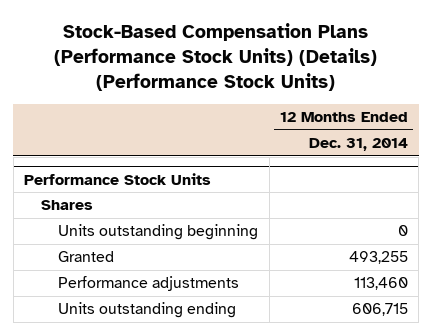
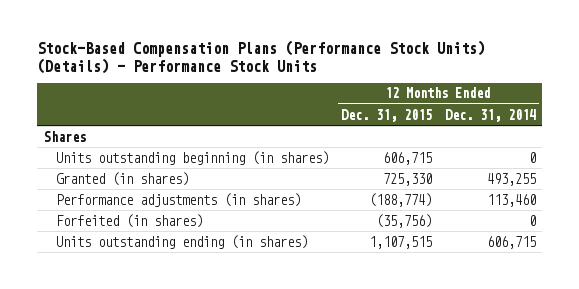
[53,22,377,91] Stock-Based Compensation Plans (Performance Stock Units) (Details) (Performance Stock Units) -> [37,40,486,74] Stock-Based Compensation Plans (Performance Stock Units) (Details) - Performance Stock Units
none -> [341,108,433,122] Dec. 31, 2015
[23,172,211,185] Performance Stock Units -> none
[58,224,259,241] Units outstanding beginning -> [55,150,329,165] Units outstanding beginning (in shares)
[58,251,115,263] Granted -> [55,171,189,186] Granted (in shares)
[58,276,240,292] Performance adjustments -> [55,192,301,207] Performance adjustments (in shares)
none -> [55,213,203,228] Forfeited (in shares)
[58,302,237,319] Units outstanding ending -> [55,234,308,249] Units outstanding ending (in shares)

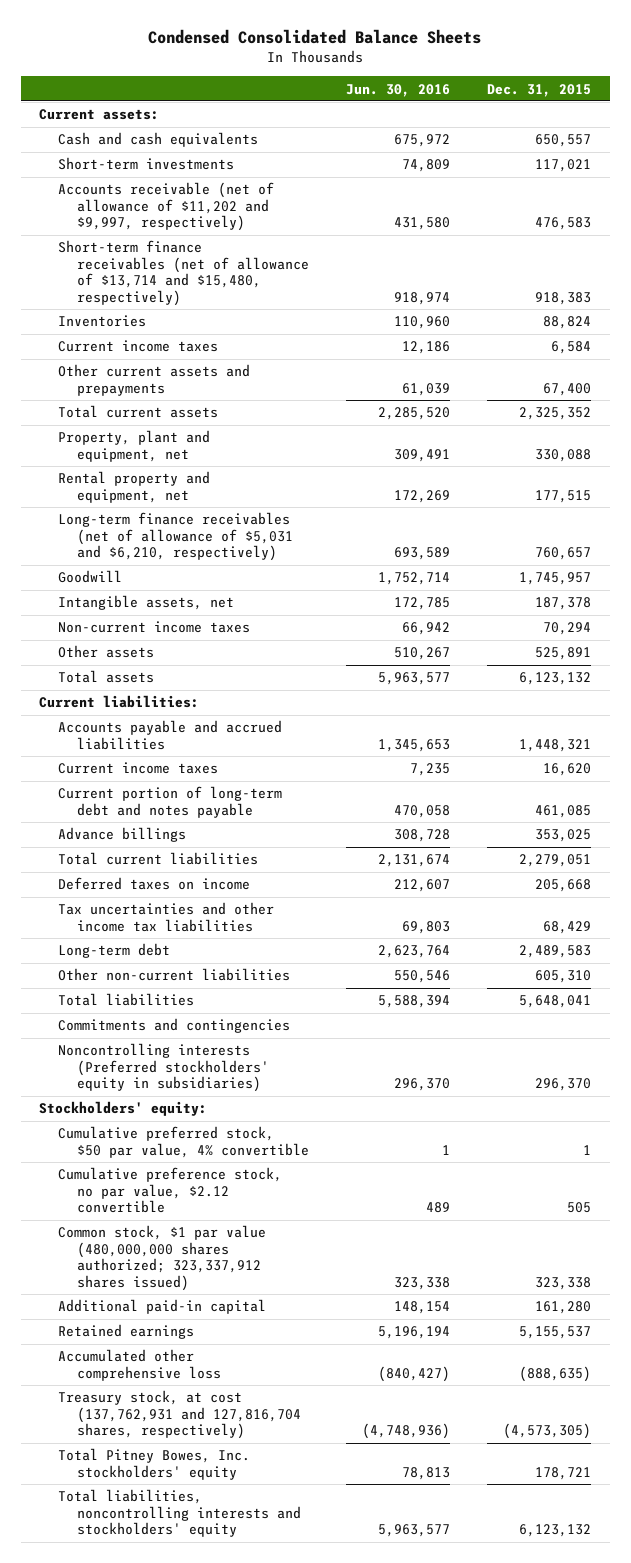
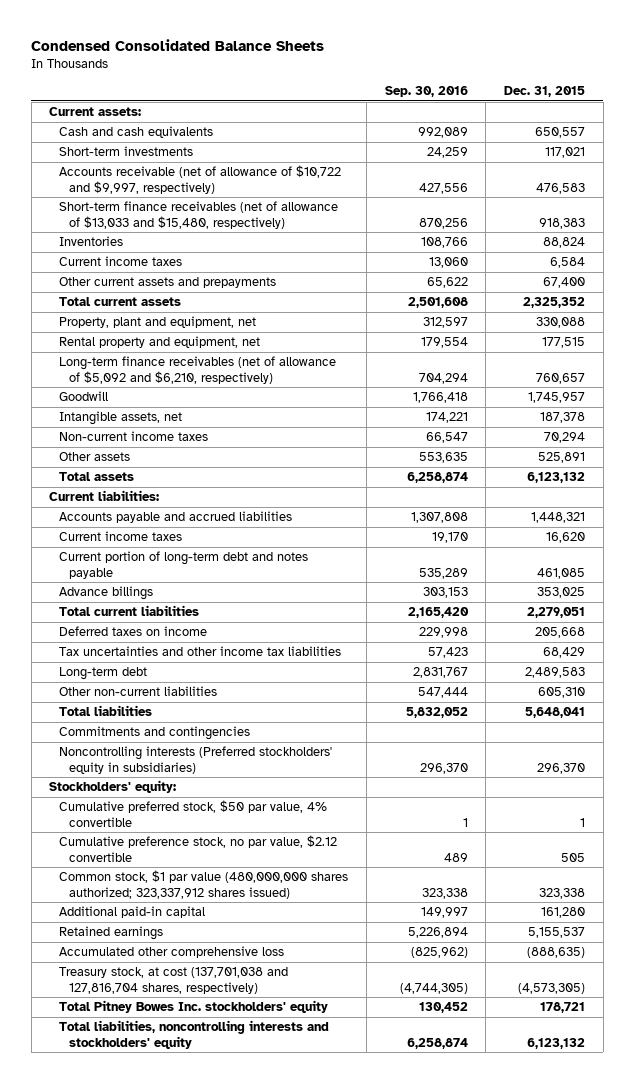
[345,83,450,97] Jun. 30, 2016 -> none
none -> [384,86,468,98] Sep. 30, 2016
[58,182,275,232] Accounts receivable (net of allowance of $11,202 and $9,997, respectively) -> [59,165,342,194] Accounts receivable (net of allowance of $10,722 and $9,997, respectively)
[58,240,309,307] Short-term finance receivables (net of allowance of $13,714 and $15,480, respectively) -> [59,201,339,229] Short-term finance receivables (net of allowance of $13,033 and $15,480, respectively)
[58,512,293,562] Long-term finance receivables (net of allowance of $5,031 and $6,210, respectively) -> [59,356,337,384] Long-term finance receivables (net of allowance of $5,092 and $6,210, respectively)
[58,1390,301,1440] Treasury stock, at cost (137,762,931 and 127,816,704 shares, respectively) -> [59,967,289,994] Treasury stock, at cost (137,701,038 and 127,816,704 shares, respectively)
[58,1448,251,1480] Total Pitney Bowes, Inc. stockholders' equity -> [59,1000,329,1014] Total Pitney Bowes Inc. stockholders' equity

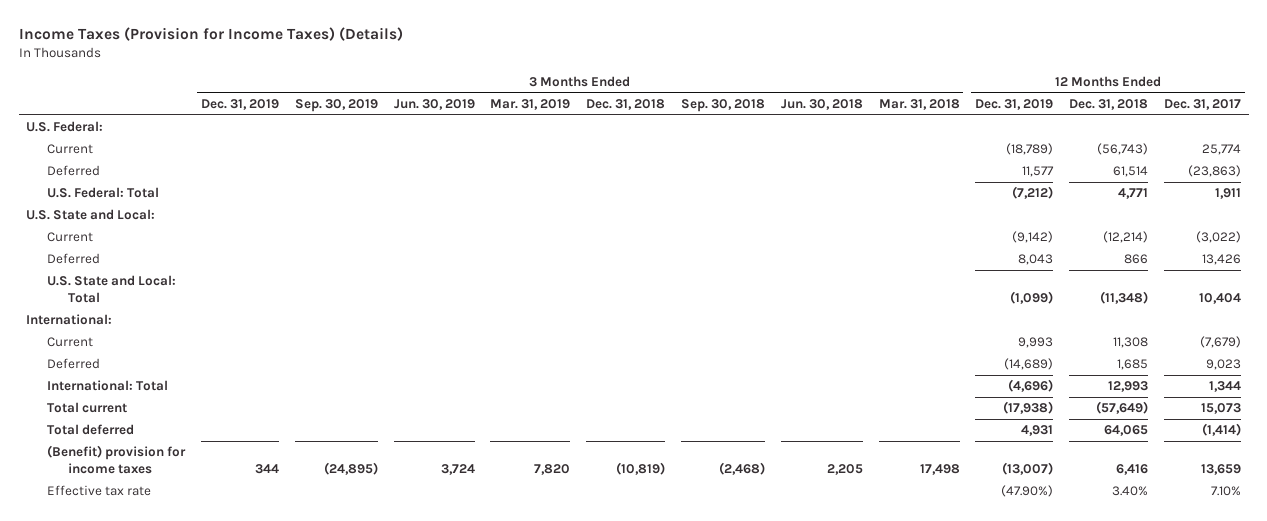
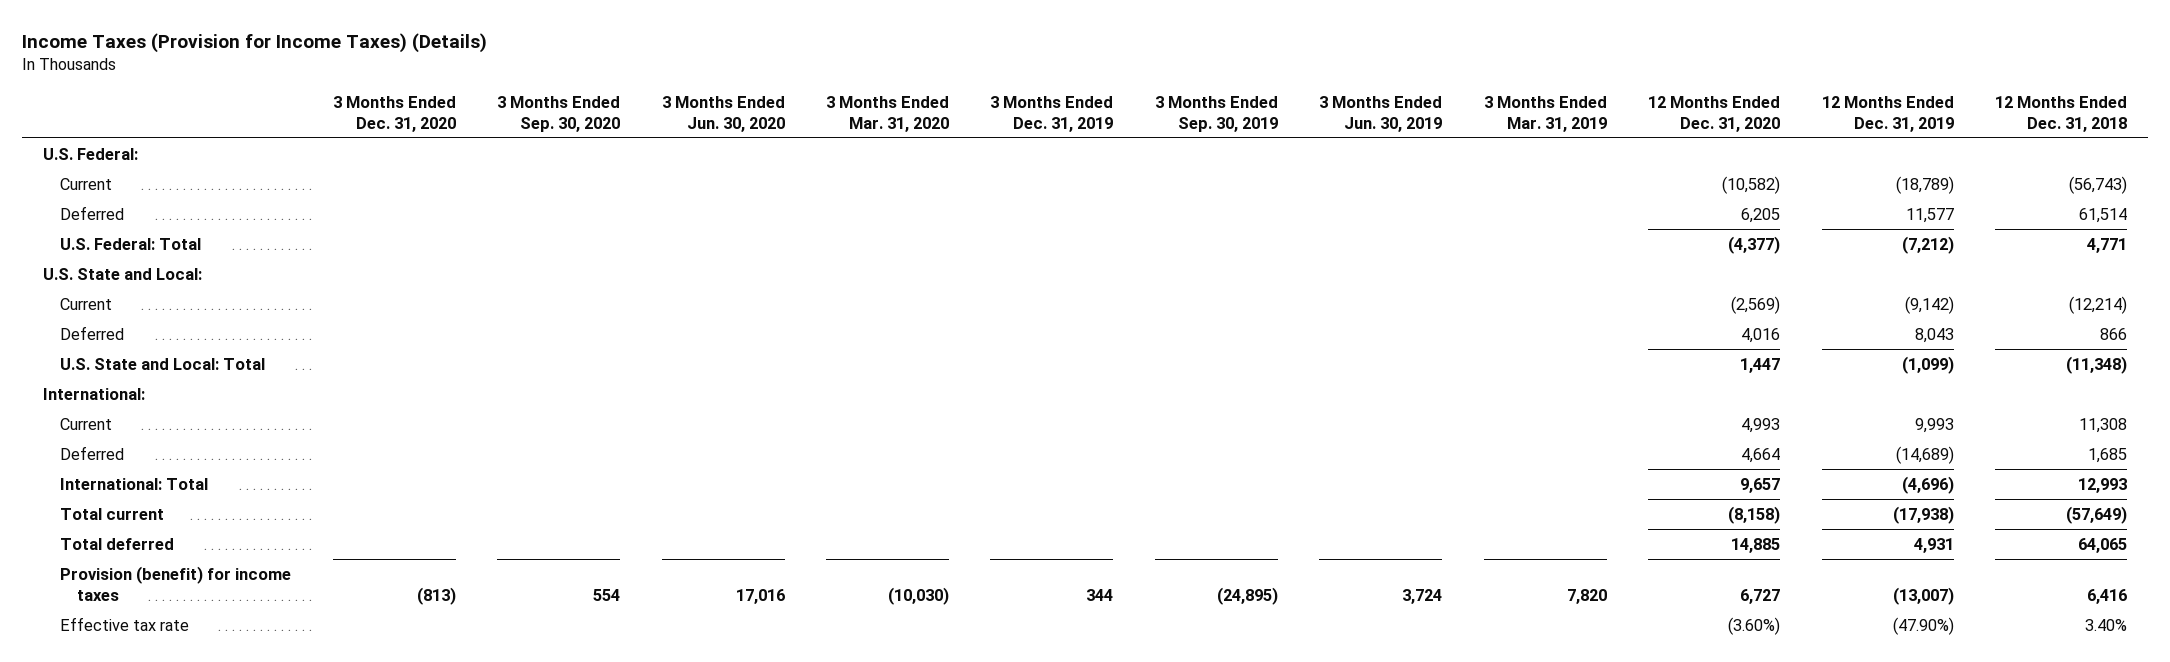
[586,99,666,111] Dec. 31, 2018 -> none
[681,99,766,113] Sep. 30, 2018 -> none
[780,99,863,111] Jun. 30, 2018 -> none
[878,99,960,111] Mar. 31, 2018 -> none
[1163,99,1241,111] Dec. 31, 2017 -> none
none -> [332,95,456,132] 3 Months Ended Dec. 31, 2020
none -> [497,95,621,132] 3 Months Ended Sep. 30, 2020
none -> [661,95,785,132] 3 Months Ended Jun. 30, 2020
none -> [825,95,949,132] 3 Months Ended Mar. 31, 2020
none -> [1648,95,1781,132] 12 Months Ended Dec. 31, 2020
[47,445,187,475] (Benefit) provision for income taxes -> [60,565,292,601] Provision (benefit) for income taxes

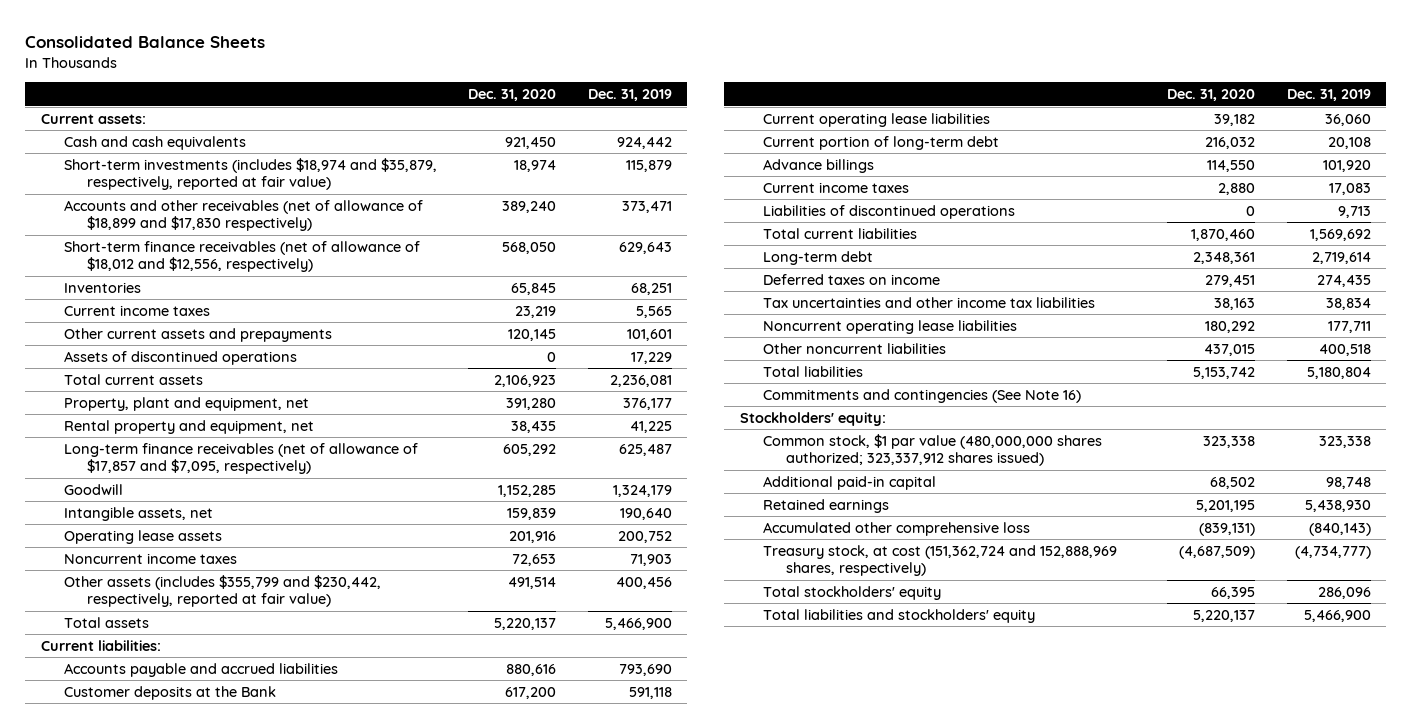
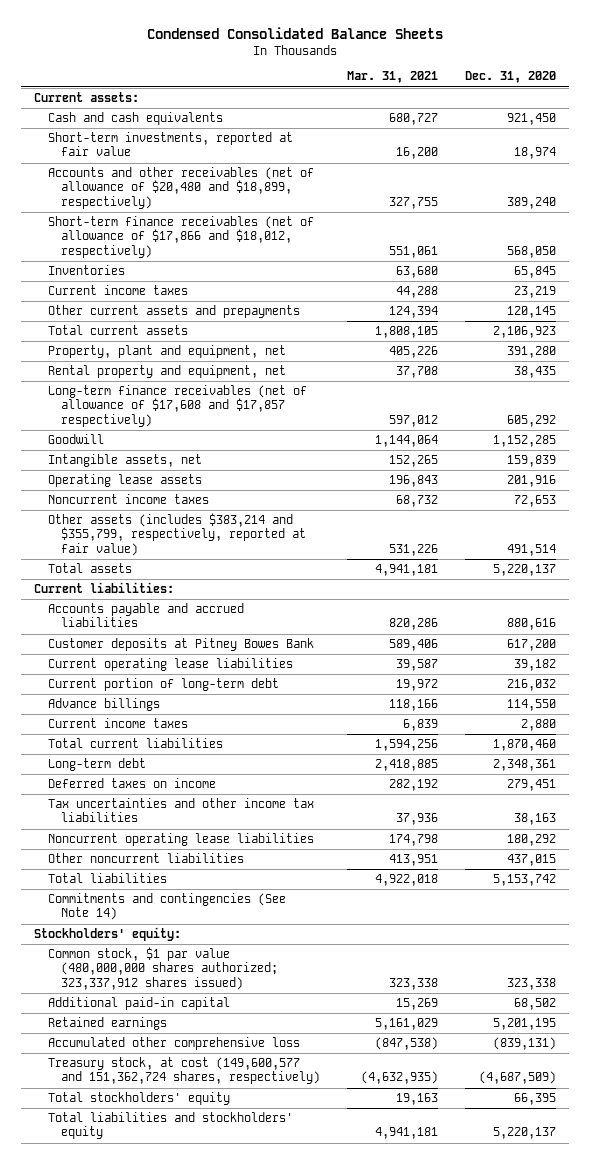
[25,35,266,48] Consolidated Balance Sheets -> [147,26,444,39] Condensed Consolidated Balance Sheets
[587,89,672,102] Dec. 31, 2019 -> none
none -> [346,71,438,84] Mar. 31, 2021
[64,157,438,191] Short-term investments (includes $18,974 and $35,879, respectively, reported at fair value) -> [47,132,293,157] Short-term investments, reported at fair value
[64,199,424,232] Accounts and other receivables (net of allowance of $18,899 and $17,830 respectively) -> [47,167,314,209] Accounts and other receivables (net of allowance of $20,480 and $18,899, respectively)
[64,240,421,273] Short-term finance receivables (net of allowance of $18,012 and $12,556, respectively) -> [47,216,314,258] Short-term finance receivables (net of allowance of $17,866 and $18,012, respectively)
[64,350,298,365] Assets of discontinued operations -> none
[64,442,419,475] Long-term finance receivables (net of allowance of $17,857 and $7,095, respectively) -> [47,385,307,427] Long-term finance receivables (net of allowance of $17,608 and $17,857 respectively)
[64,574,382,608] Other assets (includes $355,799 and $230,442, respectively, reported at fair value) -> [47,513,307,556] Other assets (includes $383,214 and $355,799, respectively, reported at fair value)
[64,685,277,700] Customer deposits at the Bank -> [47,638,314,652] Customer deposits at Pitney Bowes Bank
[763,204,1016,219] Liabilities of discontinued operations -> none
[763,388,1082,403] Commitments and contingencies (See Note 16) -> [47,893,286,921] Commitments and contingencies (See Note 14)
[763,544,1118,577] Treasury stock, at cost (151,362,724 and 152,888,969 shares, respectively) -> [47,1057,321,1085] Treasury stock, at cost (149,600,577 and 151,362,724 shares, respectively)

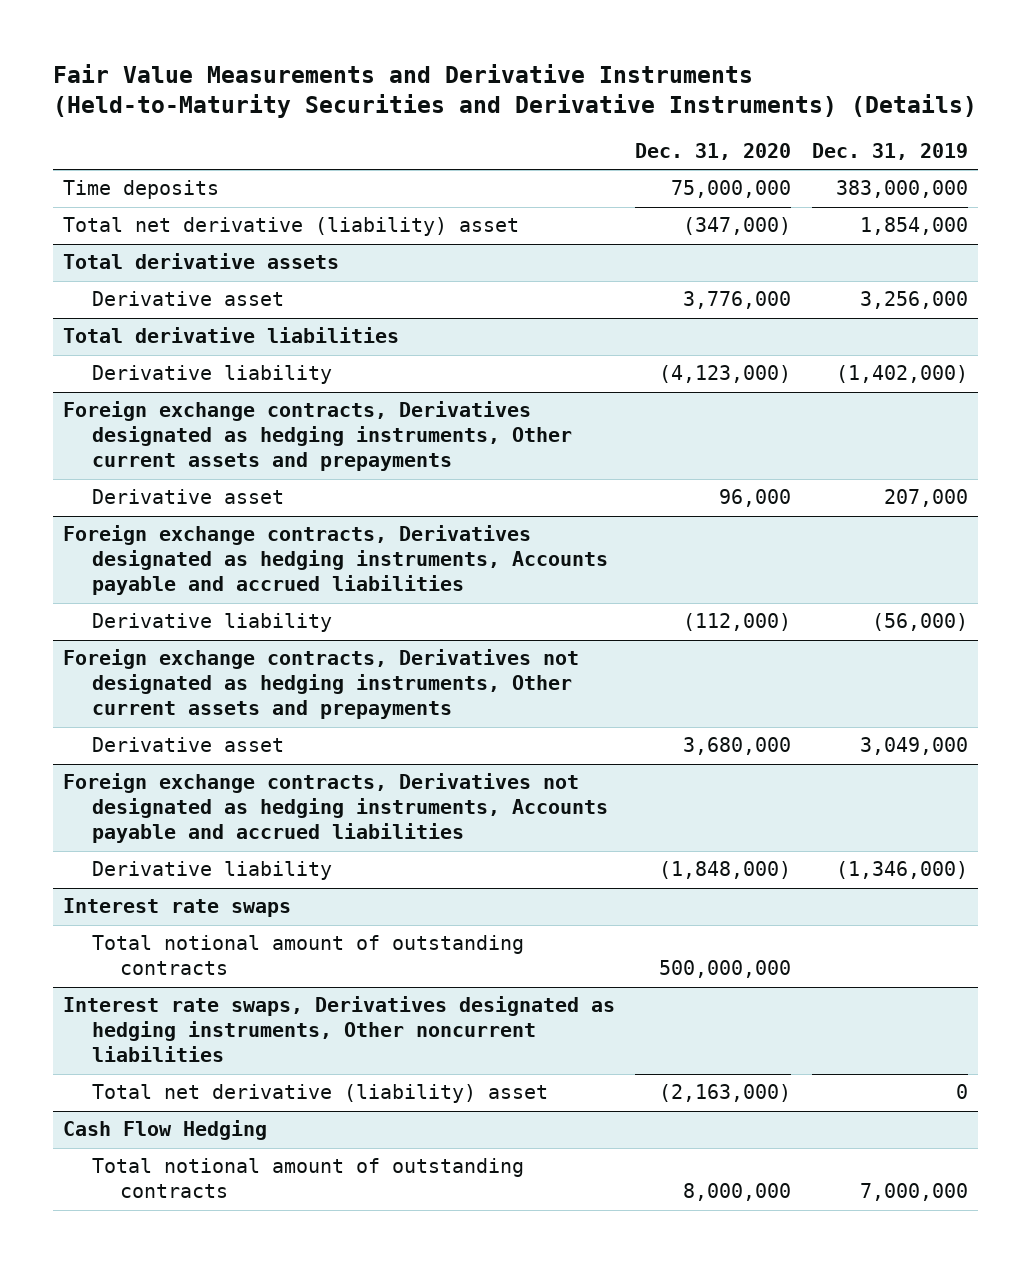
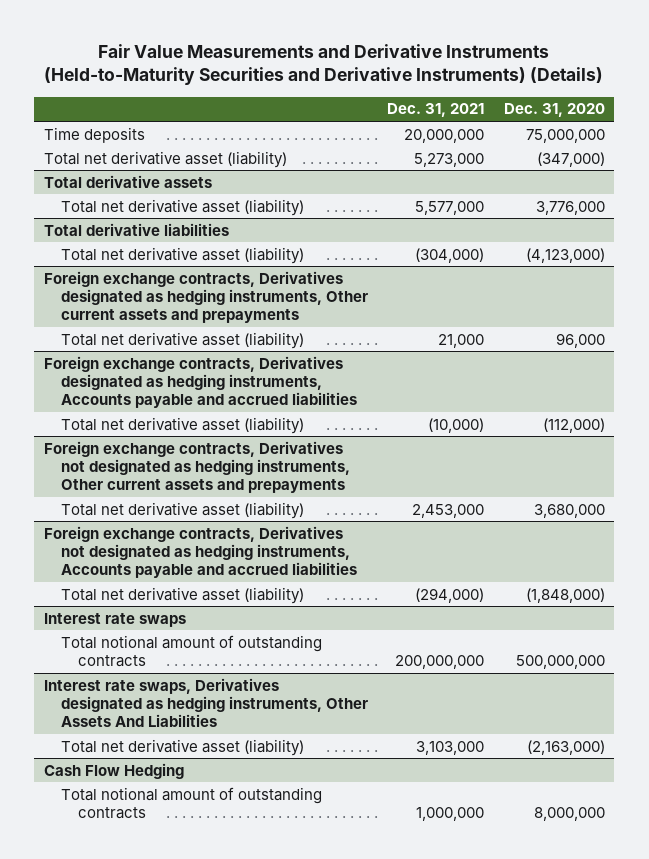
[811,143,968,161] Dec. 31, 2019 -> none
none -> [387,103,485,118] Dec. 31, 2021
[63,217,520,237] Total net derivative (liability) asset -> [43,150,287,168] Total net derivative asset (liability)
[91,291,284,307] Derivative asset -> [60,198,304,216] Total net derivative asset (liability)
[91,365,332,385] Derivative liability -> [60,246,304,264] Total net derivative asset (liability)
[91,489,284,505] Derivative asset -> none
none -> [60,331,304,349] Total net derivative asset (liability)
[91,613,332,633] Derivative liability -> [60,416,304,434] Total net derivative asset (liability)
[91,737,284,753] Derivative asset -> [60,501,304,519] Total net derivative asset (liability)
[91,861,332,881] Derivative liability -> [60,586,304,604] Total net derivative asset (liability)
[63,996,616,1063] Interest rate swaps, Derivatives designated as hedging instruments, Other noncurrent liabilities -> [43,677,368,727] Interest rate swaps, Derivatives designated as hedging instruments, Other Assets And Liabilities
[91,1084,548,1104] Total net derivative (liability) asset -> [60,738,304,756] Total net derivative asset (liability)

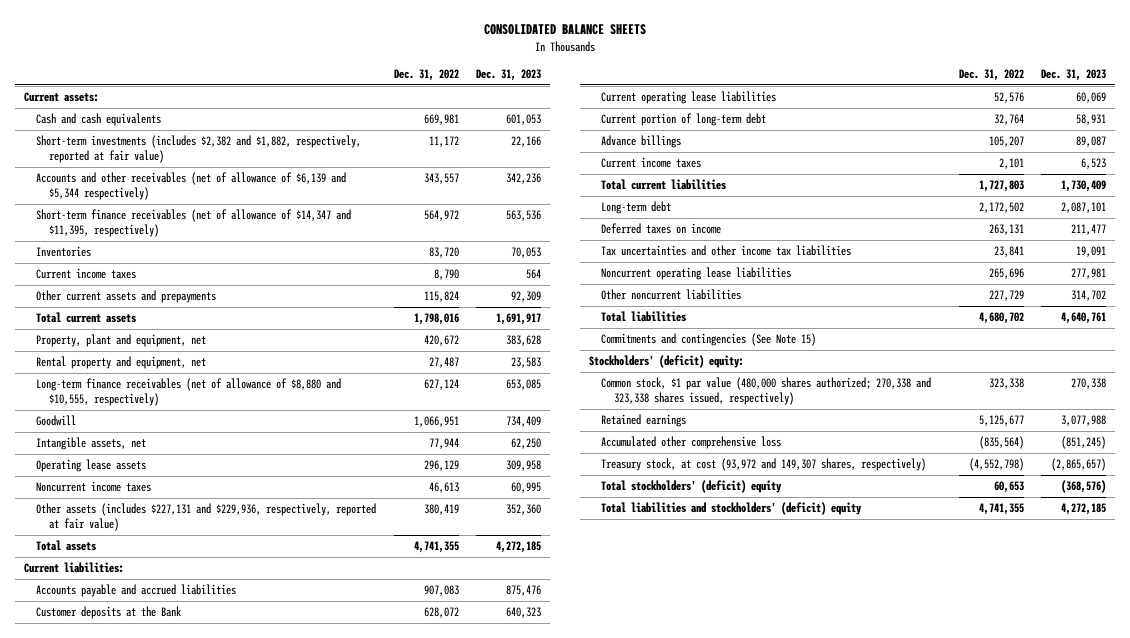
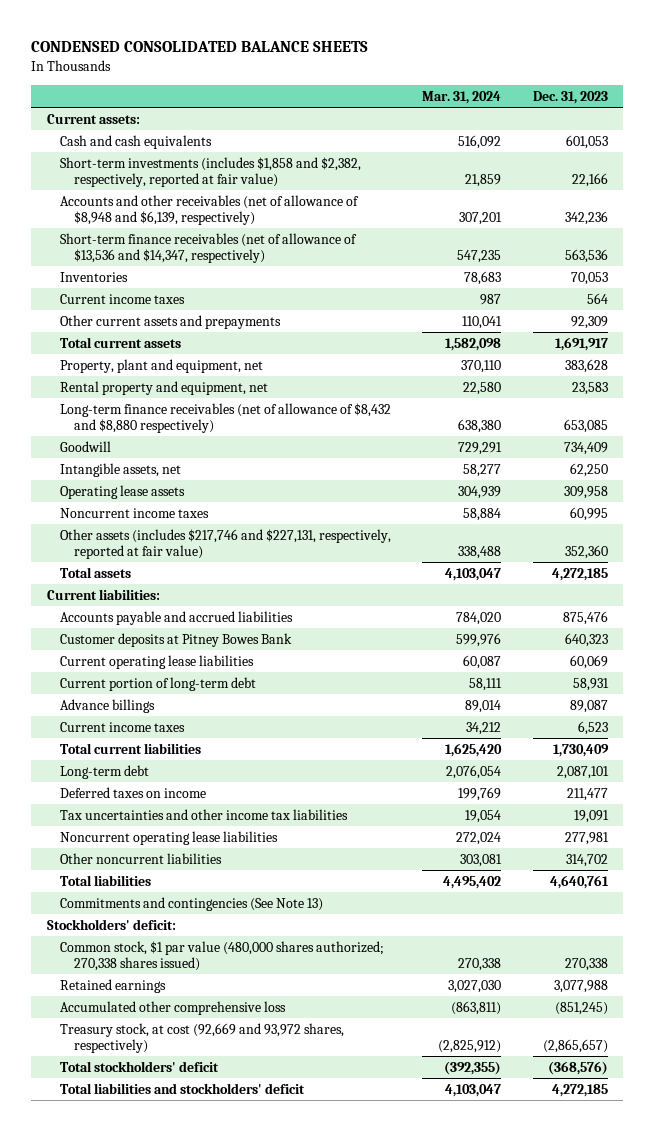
[484,24,647,36] CONSOLIDATED BALANCE SHEETS -> [30,41,368,53] CONDENSED CONSOLIDATED BALANCE SHEETS
[393,68,459,81] Dec. 31, 2022 -> none
none -> [422,90,502,104] Mar. 31, 2024
[36,135,362,164] Short-term investments (includes $2,382 and $1,882, respectively, reported at fair value) -> [60,156,362,188] Short-term investments (includes $1,858 and $2,382, respectively, reported at fair value)
[36,172,347,201] Accounts and other receivables (net of allowance of $6,139 and $5,344 respectively) -> [60,194,360,226] Accounts and other receivables (net of allowance of $8,948 and $6,139, respectively)
[36,209,352,238] Short-term finance receivables (net of allowance of $14,347 and $11,395, respectively) -> [60,232,358,264] Short-term finance receivables (net of allowance of $13,536 and $14,347, respectively)
[36,378,342,407] Long-term finance receivables (net of allowance of $8,880 and $10,555, respectively) -> [60,402,392,434] Long-term finance receivables (net of allowance of $8,432 and $8,880 respectively)
[36,503,377,532] Other assets (includes $227,131 and $229,936, respectively, reported at fair value) -> [60,528,392,560] Other assets (includes $217,746 and $227,131, respectively, reported at fair value)
[36,606,183,620] Customer deposits at the Bank -> [60,632,293,647] Customer deposits at Pitney Bowes Bank
[601,333,817,347] Commitments and contingencies (See Note 15) -> [60,896,324,911] Commitments and contingencies (See Note 13)
[588,355,744,369] Stockholders' (deficit) equity: -> [46,918,176,930] Stockholders' deficit:
[601,377,932,406] Common stock, $1 par value (480,000 shares authorized; 270,338 and 323,338 shares issued, respectively) -> [60,940,385,972] Common stock, $1 par value (480,000 shares authorized; 270,338 shares issued)
[601,458,927,472] Treasury stock, at cost (93,972 and 149,307 shares, respectively) -> [60,1022,345,1054] Treasury stock, at cost (92,669 and 93,972 shares, respectively)
[601,480,783,494] Total stockholders' (deficit) equity -> [60,1060,220,1072] Total stockholders' deficit
[601,502,863,516] Total liabilities and stockholders' (deficit) equity -> [60,1082,306,1094] Total liabilities and stockholders' deficit

